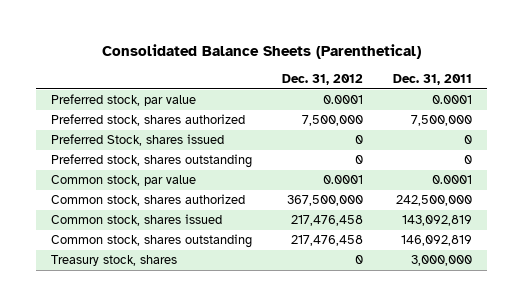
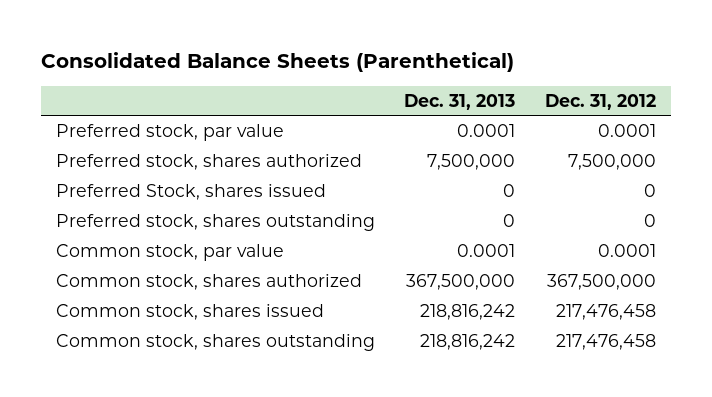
[393,74,473,86] Dec. 31, 2011 -> none
none -> [404,93,516,110] Dec. 31, 2013
[51,255,178,267] Treasury stock, shares -> none

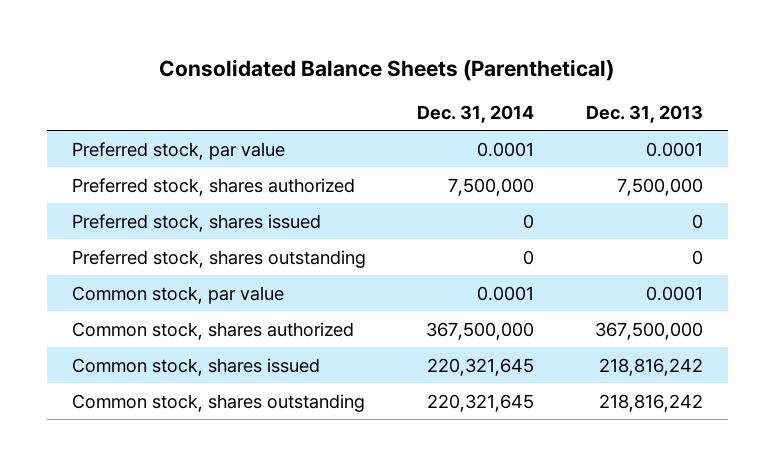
[545,93,657,110] Dec. 31, 2012 -> none
none -> [417,104,535,123] Dec. 31, 2014
[55,184,326,201] Preferred Stock, shares issued -> [72,213,322,232] Preferred stock, shares issued

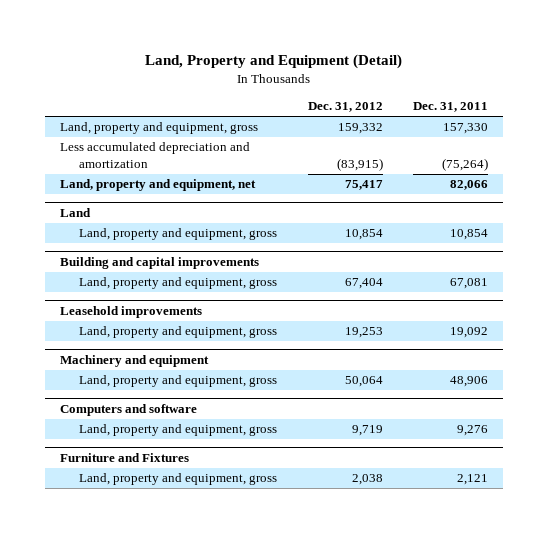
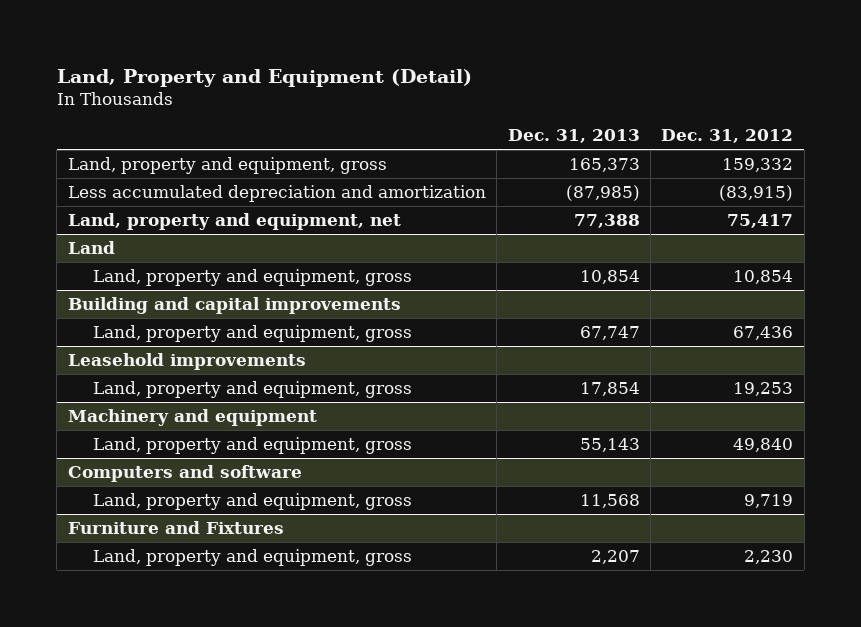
[412,102,488,113] Dec. 31, 2011 -> none
none -> [507,129,640,144] Dec. 31, 2013
[344,278,383,290] 67,404 -> [733,326,794,341] 67,436
[344,376,383,388] 50,064 -> [733,438,794,453] 49,840
[351,474,383,486] 2,038 -> [744,550,794,565] 2,230

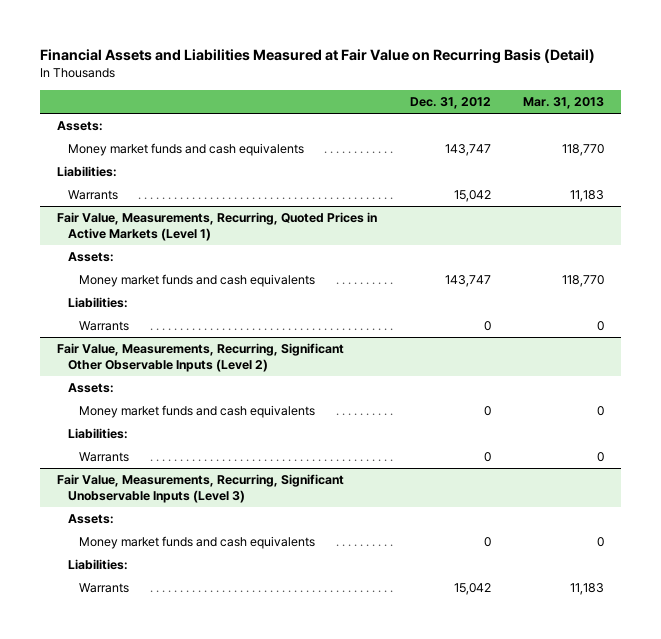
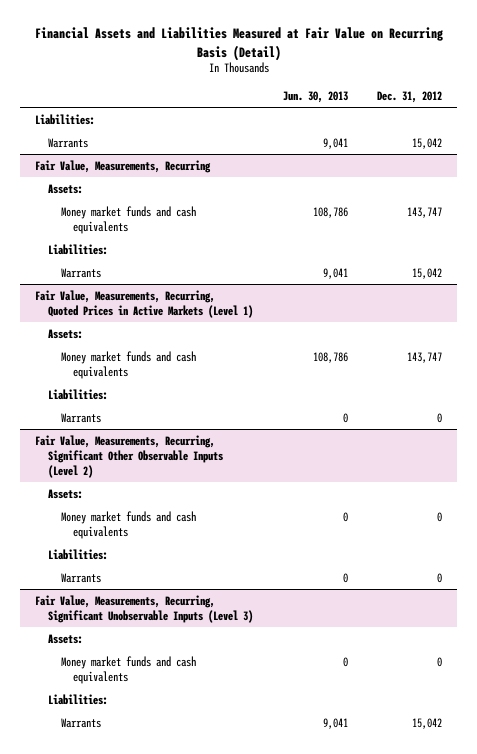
[523,97,605,110] Mar. 31, 2013 -> none
none -> [282,90,348,103] Jun. 30, 2013
none -> [34,113,95,125] Liabilities:
none -> [47,137,88,148] Warrants
none -> [34,159,211,173] Fair Value, Measurements, Recurring

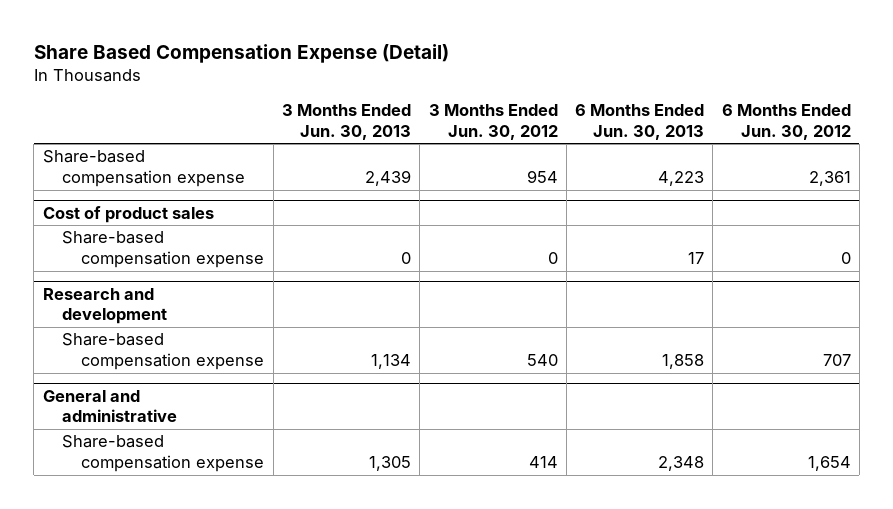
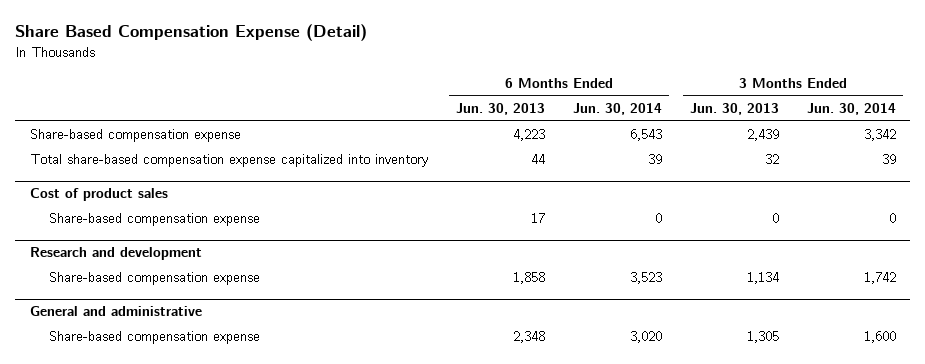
[428,104,558,140] 3 Months Ended Jun. 30, 2012 -> none
[721,104,851,140] 6 Months Ended Jun. 30, 2012 -> none
none -> [572,102,662,115] Jun. 30, 2014
none -> [806,102,896,115] Jun. 30, 2014
none -> [29,154,428,168] Total share-based compensation expense capitalized into inventory

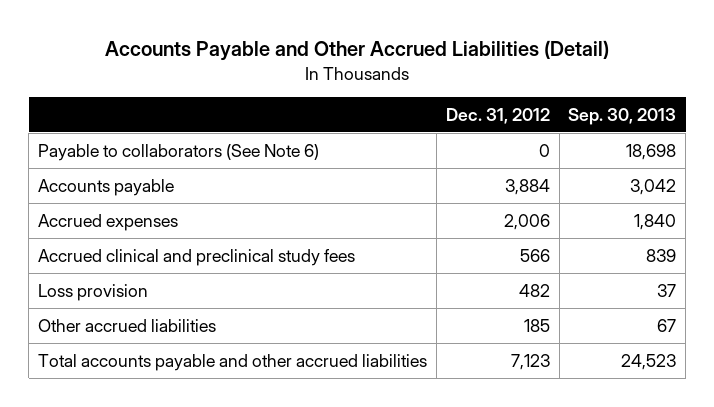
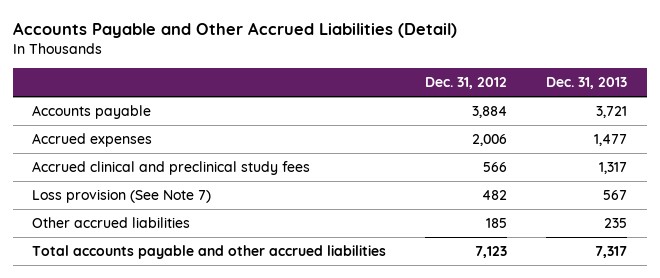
[568,107,677,125] Sep. 30, 2013 -> none
none -> [546,76,628,89] Dec. 31, 2013
[38,143,320,161] Payable to collaborators (See Note 6) -> none
[38,283,149,301] Loss provision -> [32,189,212,204] Loss provision (See Note 7)

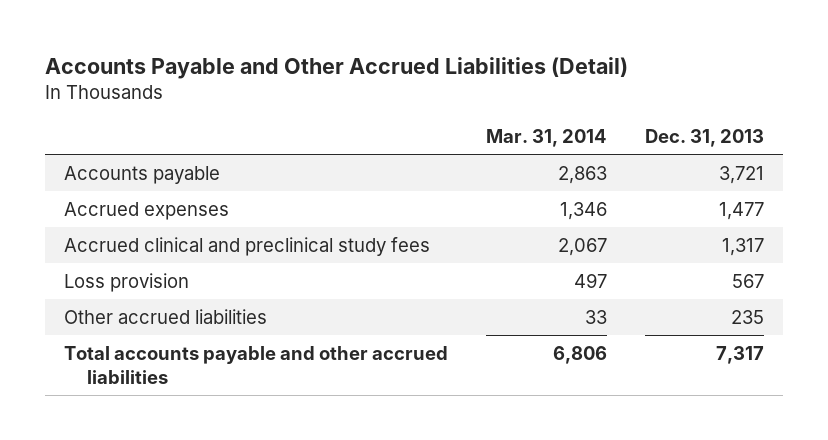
[425,76,508,89] Dec. 31, 2012 -> none
none -> [486,128,608,147] Mar. 31, 2014
[32,189,212,204] Loss provision (See Note 7) -> [64,272,190,292] Loss provision

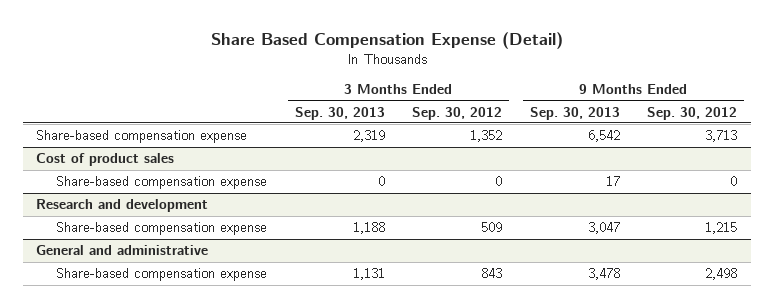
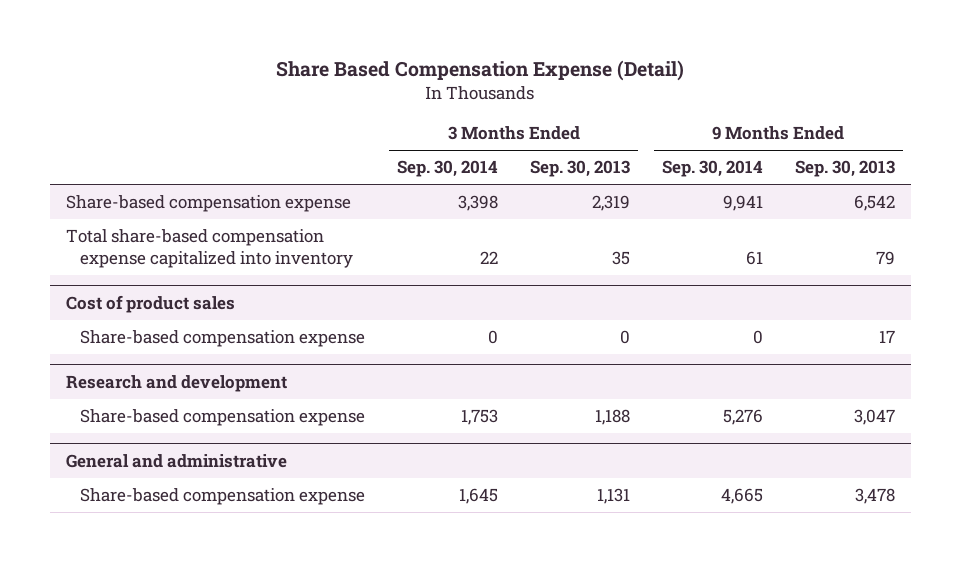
[412,106,503,120] Sep. 30, 2012 -> none
[647,106,738,120] Sep. 30, 2012 -> none
none -> [397,160,499,178] Sep. 30, 2014
none -> [661,160,763,178] Sep. 30, 2014
none -> [65,229,354,268] Total share-based compensation expense capitalized into inventory

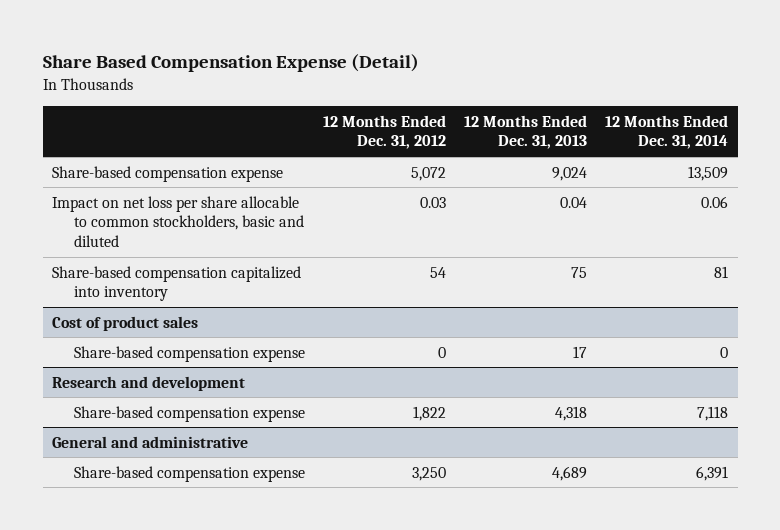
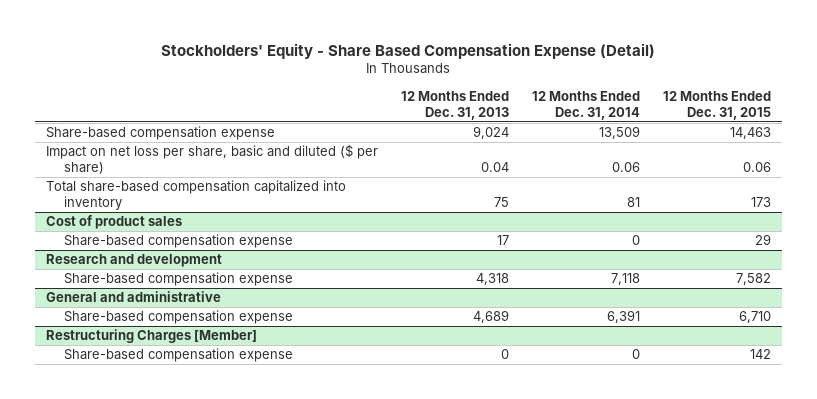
[42,53,419,72] Share Based Compensation Expense (Detail) -> [161,42,656,59] Stockholders' Equity - Share Based Compensation Expense (Detail)
[323,114,447,150] 12 Months Ended Dec. 31, 2012 -> none
none -> [662,90,771,120] 12 Months Ended Dec. 31, 2015
[52,195,304,248] Impact on net loss per share allocable to common stockholders, basic and diluted -> [46,144,379,175] Impact on net loss per share, basic and diluted ($ per share)
[52,265,302,302] Share-based compensation capitalized into inventory -> [46,180,347,211] Total share-based compensation capitalized into inventory
none -> [46,329,258,344] Restructuring Charges [Member]
none -> [64,348,294,363] Share-based compensation expense

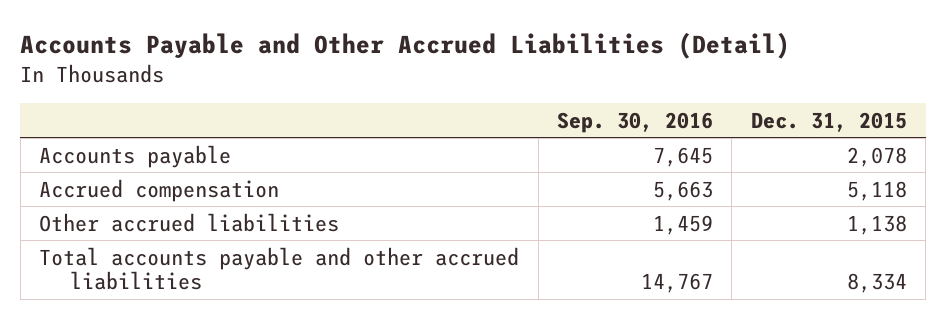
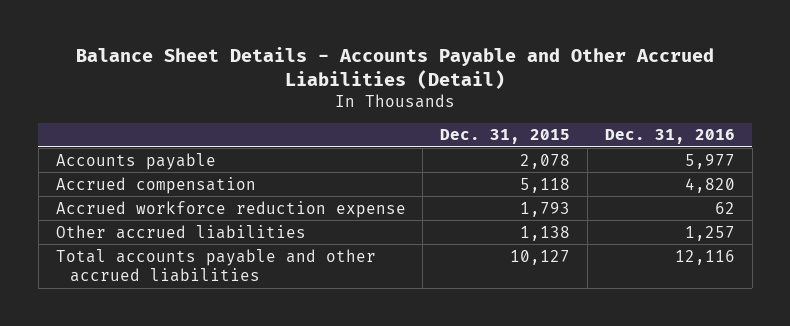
[20,32,791,60] Accounts Payable and Other Accrued Liabilities (Detail) -> [76,47,715,90] Balance Sheet Details - Accounts Payable and Other Accrued Liabilities (Detail)
[556,111,713,133] Sep. 30, 2016 -> none
none -> [604,129,735,145] Dec. 31, 2016
none -> [55,200,406,218] Accrued workforce reduction expense
[846,273,907,294] 8,334 -> [510,249,571,265] 10,127

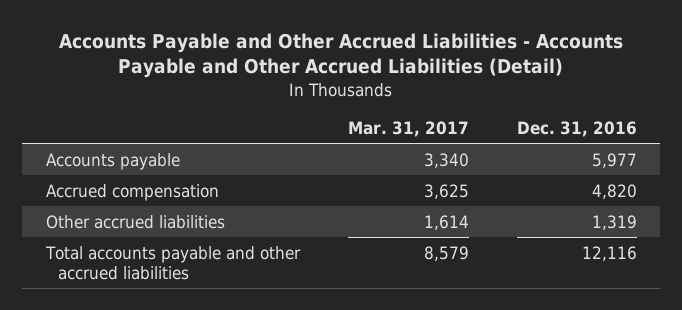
[76,47,715,90] Balance Sheet Details - Accounts Payable and Other Accrued Liabilities (Detail) -> [59,32,624,79] Accounts Payable and Other Accrued Liabilities - Accounts Payable and Other Accrued Liabilities (Detail)
[440,129,571,145] Dec. 31, 2015 -> none
none -> [347,120,469,137] Mar. 31, 2017
[55,200,406,218] Accrued workforce reduction expense -> none
[684,225,735,241] 1,257 -> [591,214,637,230] 1,319

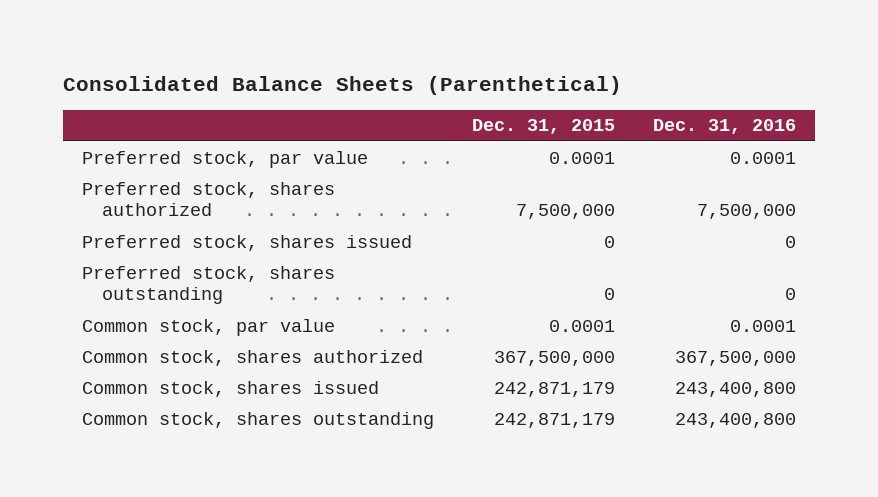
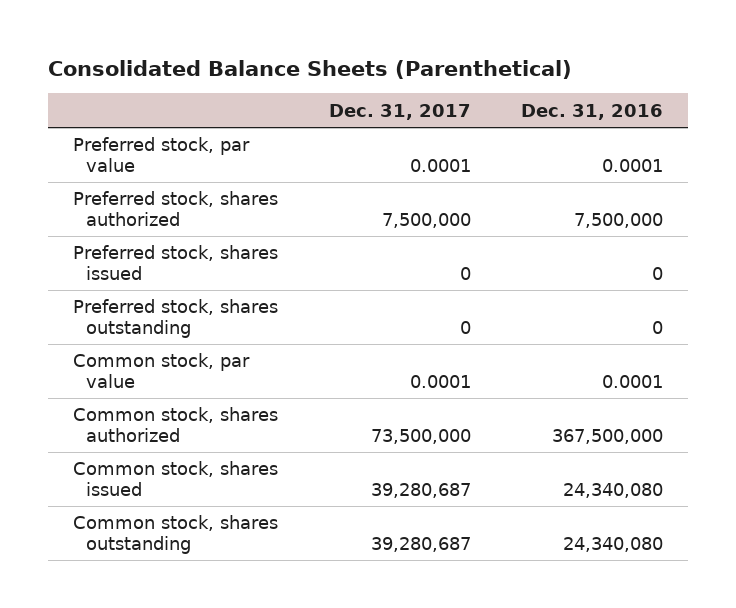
[472,119,616,135] Dec. 31, 2015 -> none
none -> [328,103,471,120] Dec. 31, 2017
[675,381,797,397] 243,400,800 -> [562,482,663,498] 24,340,080
[675,412,797,428] 243,400,800 -> [562,536,663,552] 24,340,080

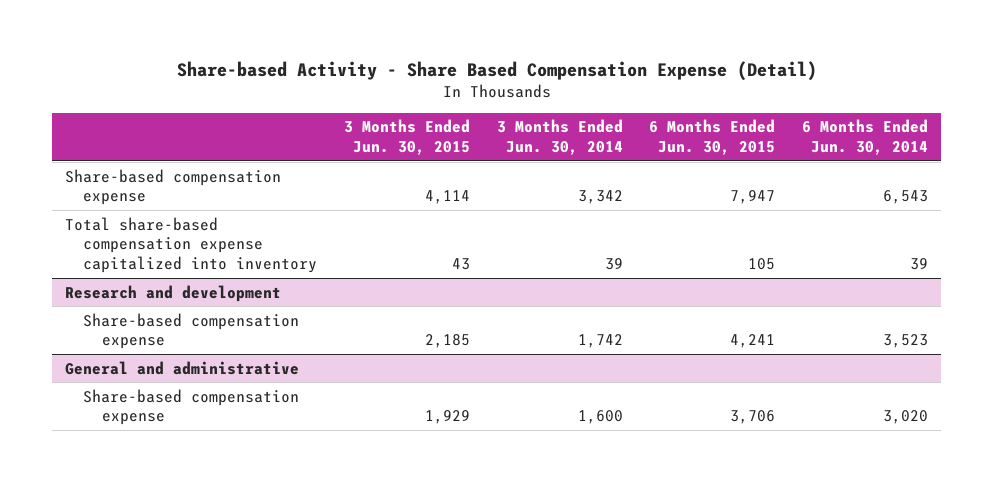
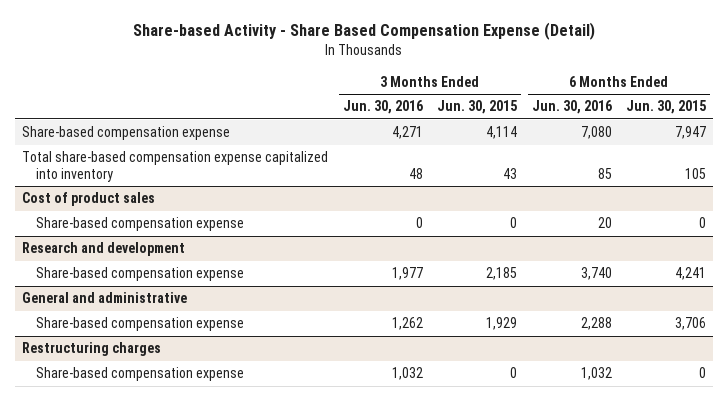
[496,119,623,156] 3 Months Ended Jun. 30, 2014 -> none
[801,119,928,156] 6 Months Ended Jun. 30, 2014 -> none
none -> [342,100,423,115] Jun. 30, 2016
none -> [531,100,612,115] Jun. 30, 2016
none -> [22,192,156,207] Cost of product sales
none -> [36,217,245,232] Share-based compensation expense
none -> [22,342,162,357] Restructuring charges
none -> [36,367,245,382] Share-based compensation expense

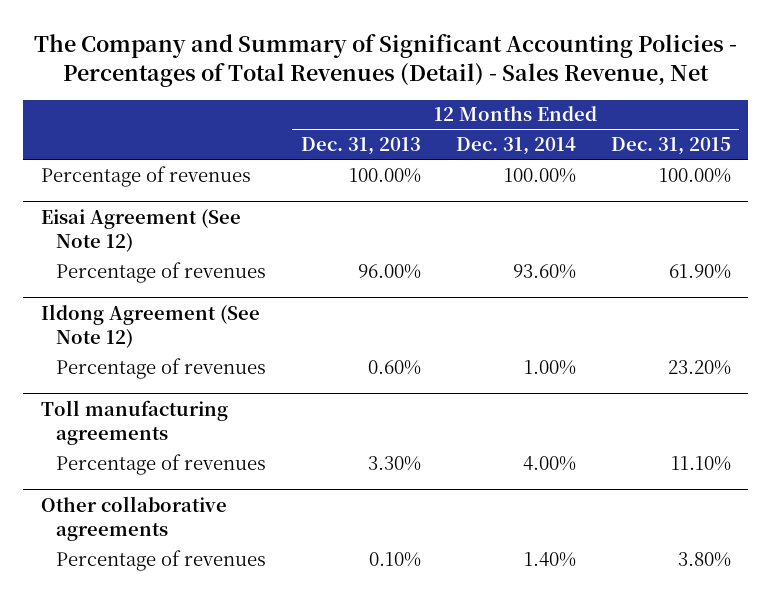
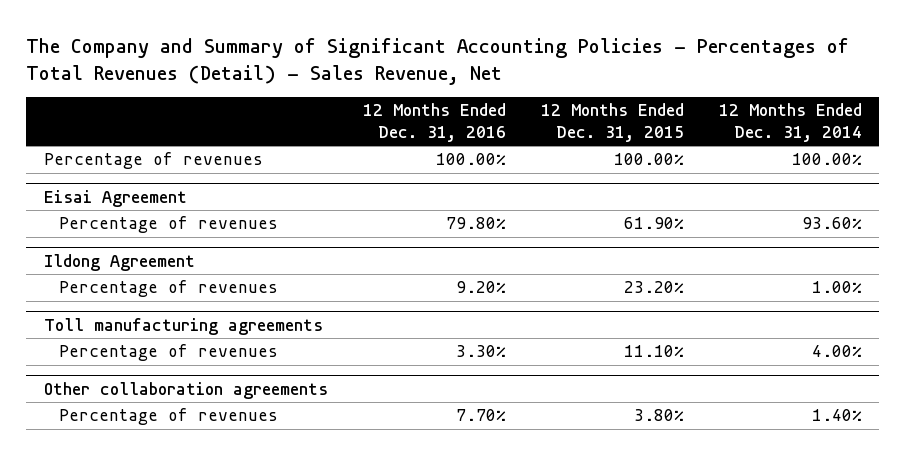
[300,137,421,156] Dec. 31, 2013 -> none
none -> [362,103,506,142] 12 Months Ended Dec. 31, 2016
[40,208,241,252] Eisai Agreement (See Note 12) -> [43,190,187,208] Eisai Agreement
[40,303,260,348] Ildong Agreement (See Note 12) -> [43,254,195,272] Ildong Agreement
[40,495,227,541] Other collaborative agreements -> [43,382,328,400] Other collaboration agreements

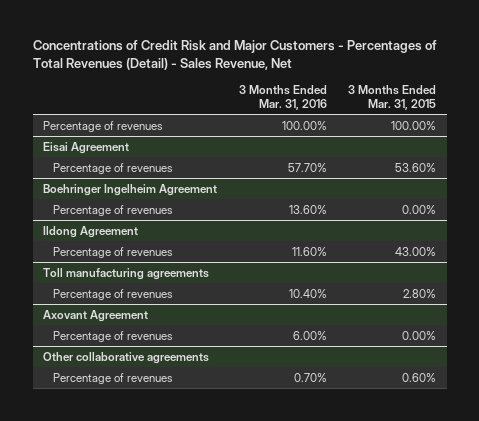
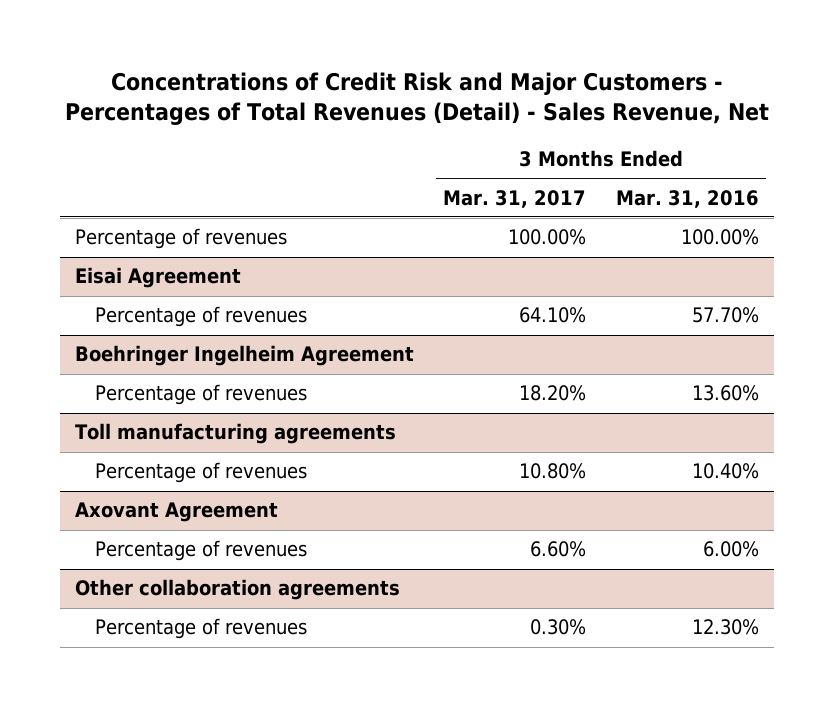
[347,84,436,110] 3 Months Ended Mar. 31, 2015 -> none
none -> [443,189,587,208] Mar. 31, 2017
[43,225,139,238] Ildong Agreement -> none
[53,246,174,258] Percentage of revenues -> none
[43,351,210,364] Other collaborative agreements -> [74,579,400,601] Other collaboration agreements
[293,372,327,382] 0.70% -> [691,619,759,636] 12.30%

